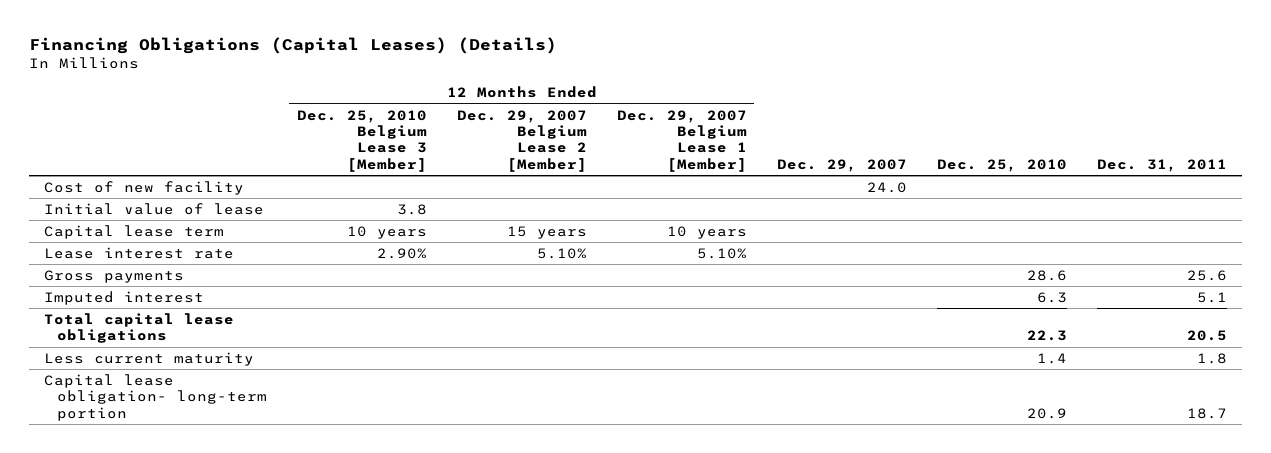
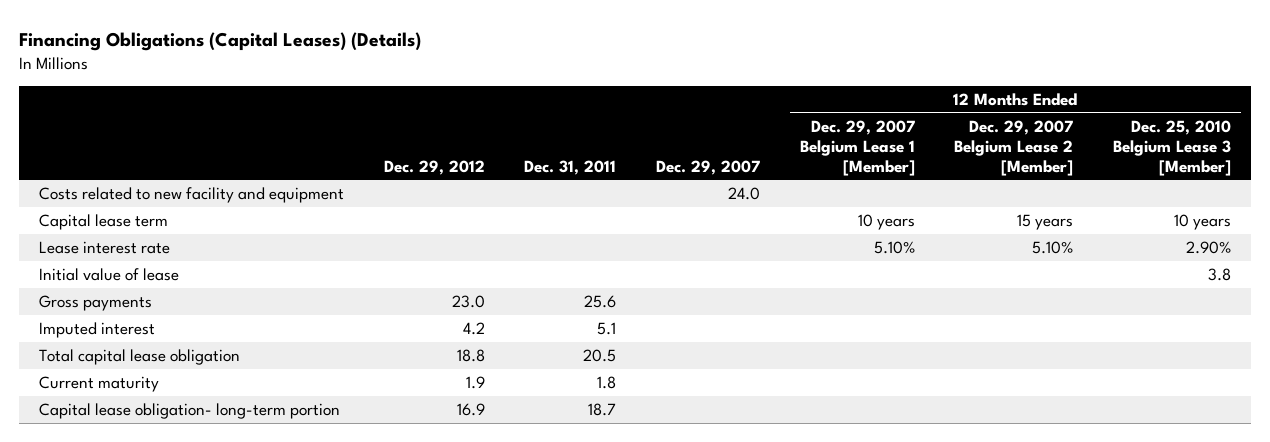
[936,158,1067,172] Dec. 25, 2010 -> none
none -> [383,159,485,175] Dec. 29, 2012
[43,180,244,195] Cost of new facility -> [39,187,345,204] Costs related to new facility and equipment
[43,202,264,215] Initial value of lease -> [39,268,180,282] Initial value of lease
[43,312,234,344] Total capital lease obligations -> [39,349,241,366] Total capital lease obligation
[43,351,254,366] Less current maturity -> [39,376,160,393] Current maturity

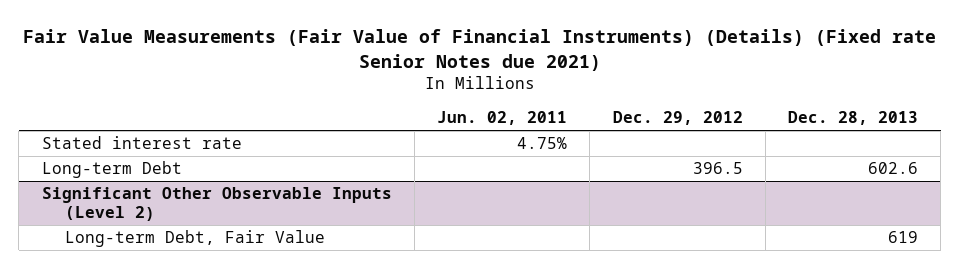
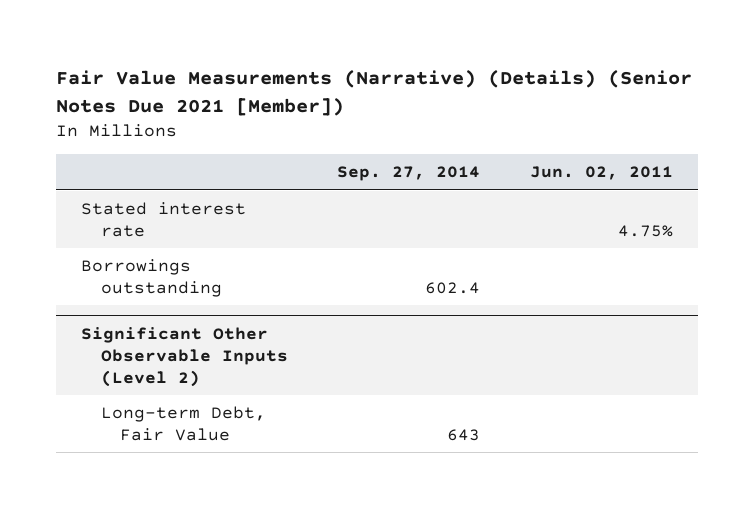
[22,29,936,71] Fair Value Measurements (Fair Value of Financial Instruments) (Details) (Fixed rate Senior Notes due 2021) -> [56,70,693,117] Fair Value Measurements (Narrative) (Details) (Senior Notes Due 2021 [Member])
[612,111,743,126] Dec. 29, 2012 -> none
[788,111,919,126] Dec. 28, 2013 -> none
none -> [337,166,481,182] Sep. 27, 2014
[41,161,182,179] Long-term Debt -> [81,259,222,297] Borrowings outstanding

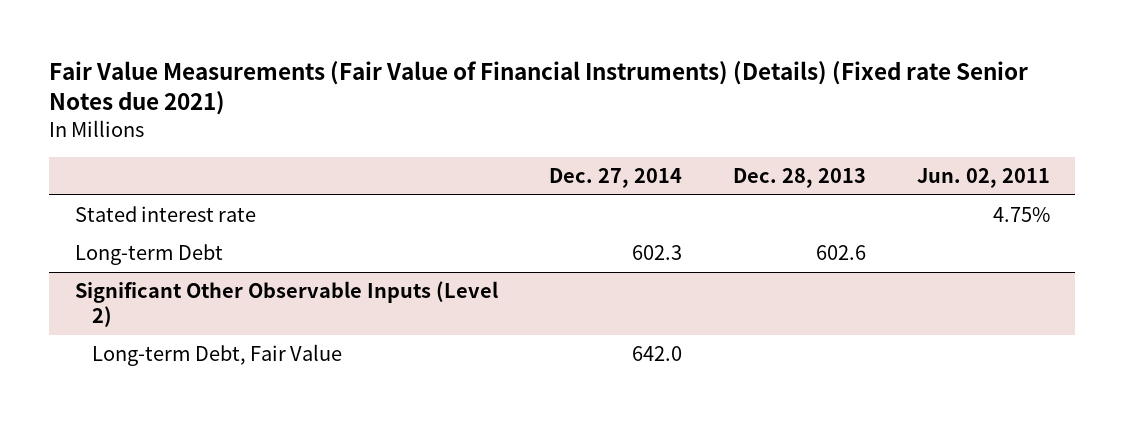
[56,70,693,117] Fair Value Measurements (Narrative) (Details) (Senior Notes Due 2021 [Member]) -> [49,60,1029,116] Fair Value Measurements (Fair Value of Financial Instruments) (Details) (Fixed rate Senior Notes due 2021)
[337,166,481,182] Sep. 27, 2014 -> none
none -> [548,168,682,189] Dec. 27, 2014
none -> [732,168,866,189] Dec. 28, 2013
[81,259,222,297] Borrowings outstanding -> [74,244,223,266] Long-term Debt

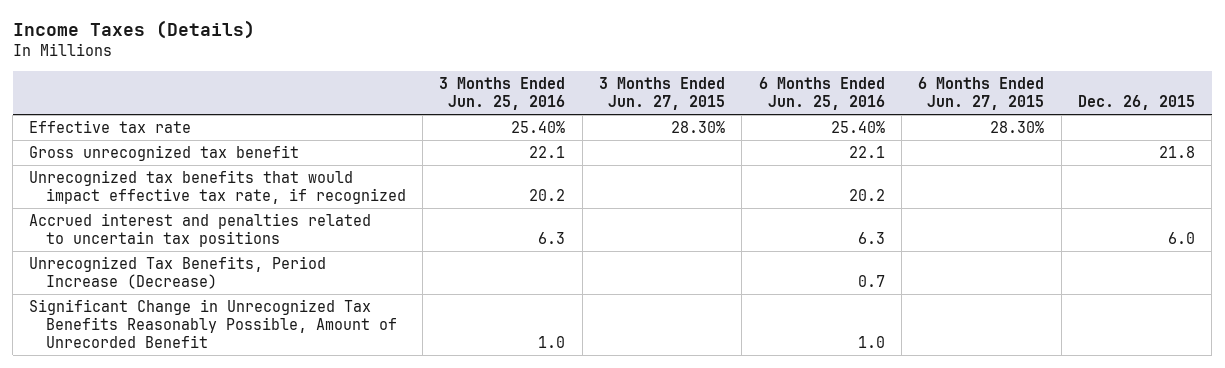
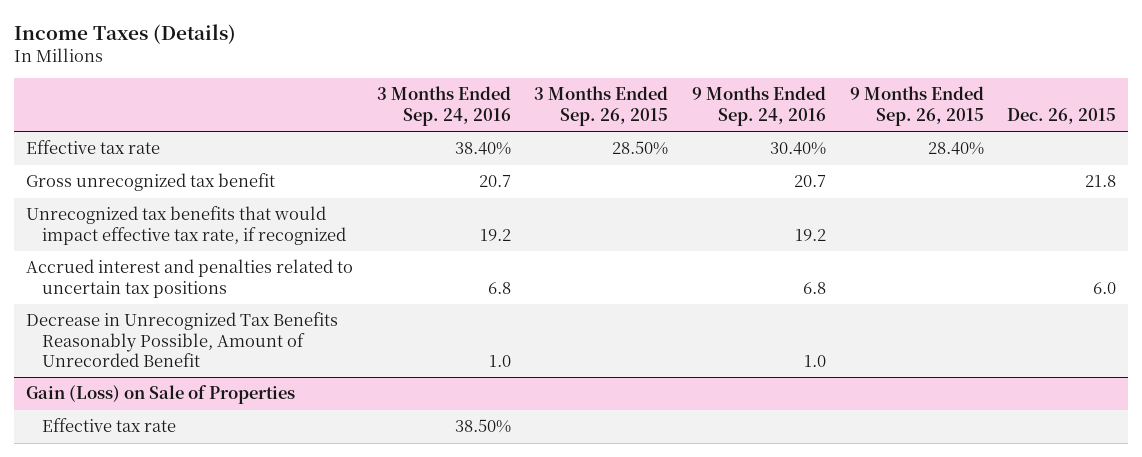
[439,77,566,111] 3 Months Ended Jun. 25, 2016 -> none
[599,77,726,111] 3 Months Ended Jun. 27, 2015 -> none
[758,77,885,111] 6 Months Ended Jun. 25, 2016 -> none
[918,77,1045,111] 6 Months Ended Jun. 27, 2015 -> none
none -> [376,86,511,126] 3 Months Ended Sep. 24, 2016
none -> [534,86,669,126] 3 Months Ended Sep. 26, 2015
none -> [691,86,826,126] 9 Months Ended Sep. 24, 2016
none -> [849,86,984,126] 9 Months Ended Sep. 26, 2015
[29,255,327,289] Unrecognized Tax Benefits, Period Increase (Decrease) -> none
[29,298,397,348] Significant Change in Unrecognized Tax Benefits Reasonably Possible, Amount of Unrecorded Benefit -> [26,312,339,367] Decrease in Unrecognized Tax Benefits Reasonably Possible, Amount of Unrecorded Benefit
none -> [26,385,296,405] Gain (Loss) on Sale of Properties
none -> [41,418,176,433] Effective tax rate

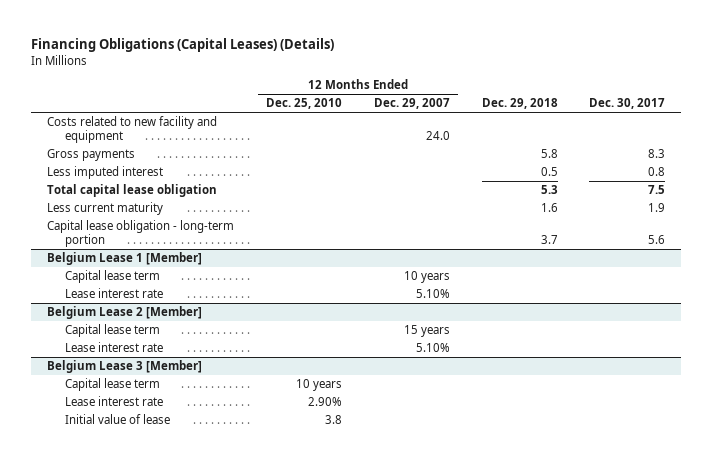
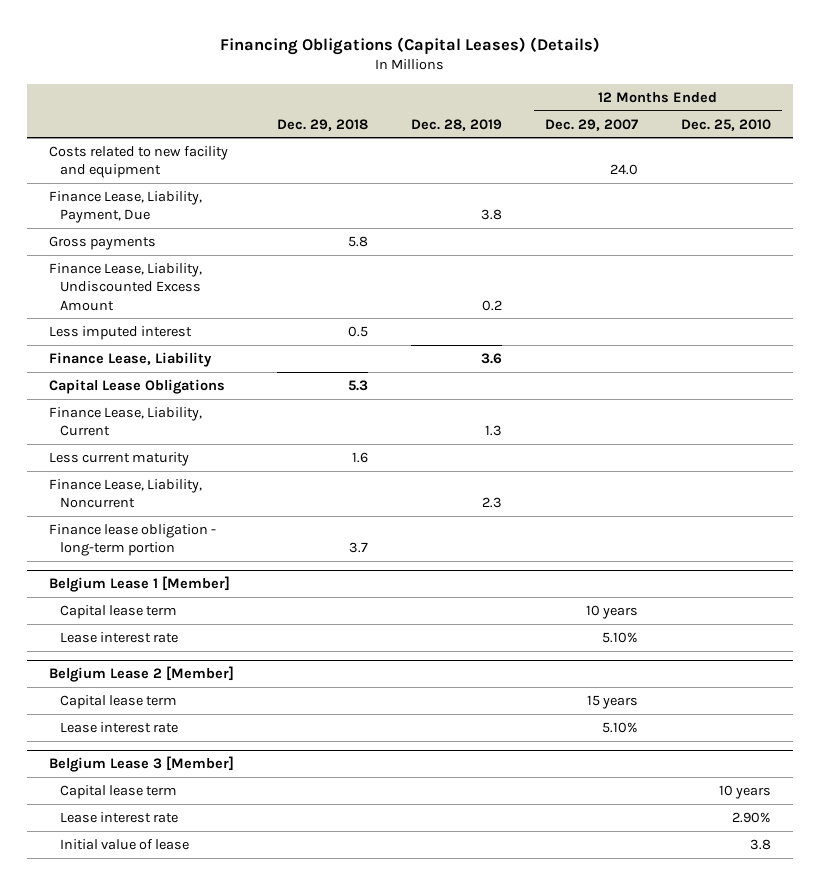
[589,98,666,110] Dec. 30, 2017 -> none
none -> [411,118,503,131] Dec. 28, 2019
none -> [48,190,202,224] Finance Lease, Liability, Payment, Due
none -> [48,262,202,311] Finance Lease, Liability, Undiscounted Excess Amount
none -> [48,351,212,367] Finance Lease, Liability
[47,184,218,198] Total capital lease obligation -> [48,378,225,394] Capital Lease Obligations
none -> [48,406,202,437] Finance Lease, Liability, Current
none -> [48,478,202,509] Finance Lease, Liability, Noncurrent
[47,220,235,248] Capital lease obligation - long-term portion -> [48,523,216,557] Finance lease obligation - long-term portion

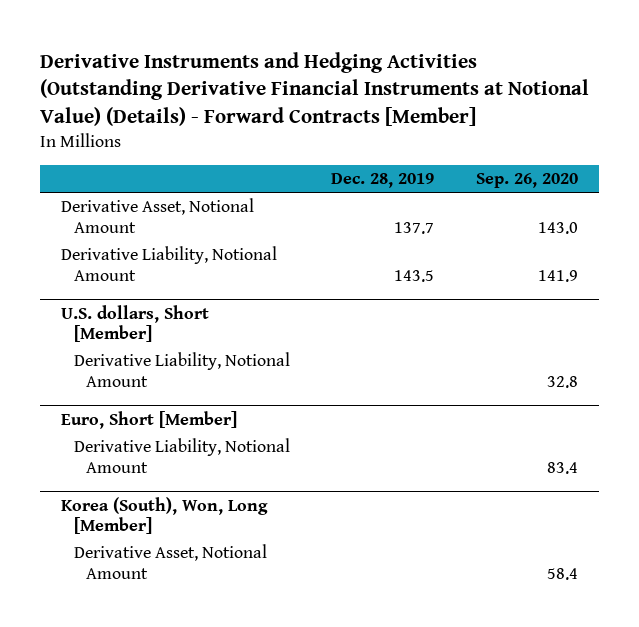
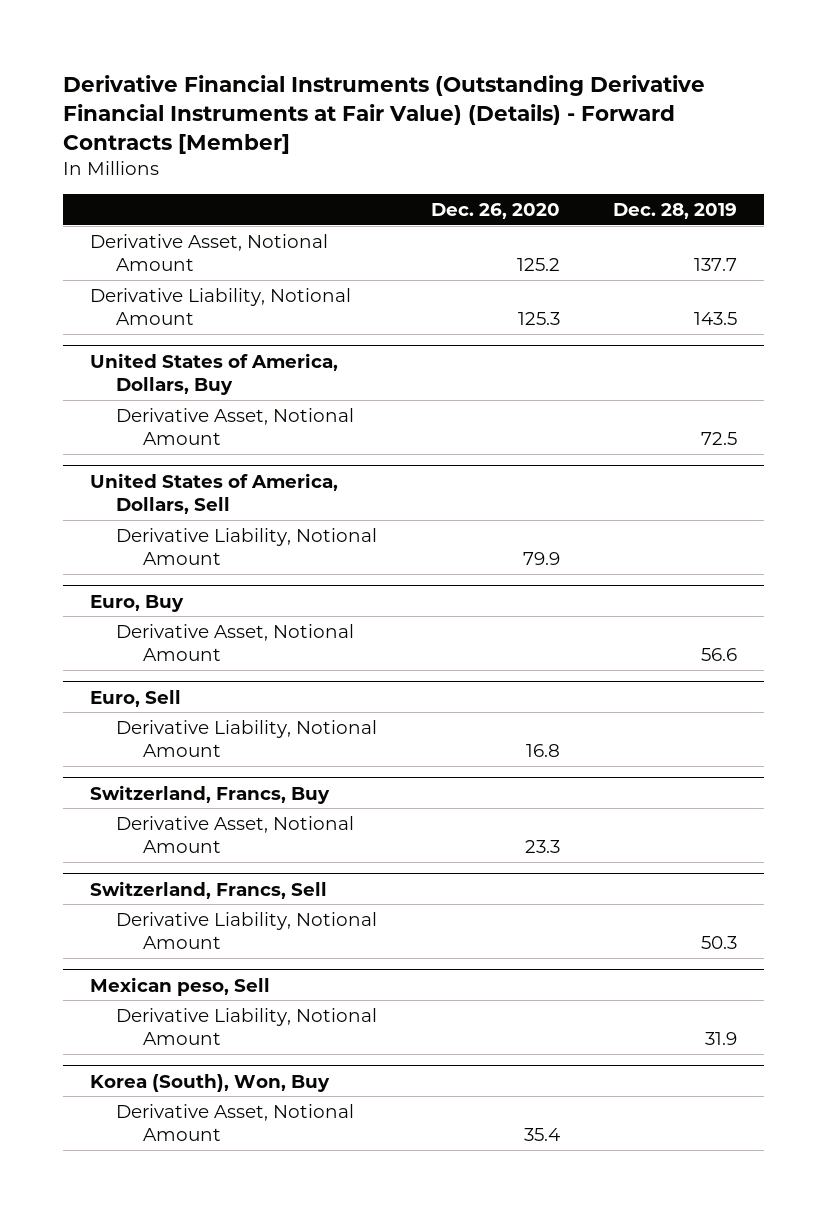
[39,51,589,126] Derivative Instruments and Hedging Activities (Outstanding Derivative Financial Instruments at Notional Value) (Details) - Forward Contracts [Member] -> [63,75,706,155] Derivative Financial Instruments (Outstanding Derivative Financial Instruments at Fair Value) (Details) - Forward Contracts [Member]
[476,173,579,189] Sep. 26, 2020 -> none
none -> [430,202,560,219] Dec. 26, 2020
[60,304,209,343] U.S. dollars, Short [Member] -> none
[73,352,290,387] Derivative Liability, Notional Amount -> none
[60,410,237,429] Euro, Short [Member] -> none
[73,438,290,473] Derivative Liability, Notional Amount -> none
none -> [89,352,338,395] United States of America, Dollars, Buy
none -> [116,407,355,446] Derivative Asset, Notional Amount
none -> [89,472,338,514] United States of America, Dollars, Sell
none -> [116,527,378,566] Derivative Liability, Notional Amount
none -> [89,594,184,612] Euro, Buy
none -> [116,623,355,662] Derivative Asset, Notional Amount
none -> [89,689,181,707] Euro, Sell
none -> [116,719,378,758] Derivative Liability, Notional Amount
none -> [89,784,330,804] Switzerland, Francs, Buy
none -> [116,815,355,854] Derivative Asset, Notional Amount
none -> [89,880,327,899] Switzerland, Francs, Sell
none -> [116,911,378,950] Derivative Liability, Notional Amount
none -> [89,976,270,996] Mexican peso, Sell
none -> [116,1007,378,1046] Derivative Liability, Notional Amount
[60,496,268,535] Korea (South), Won, Long [Member] -> [89,1073,330,1092] Korea (South), Won, Buy

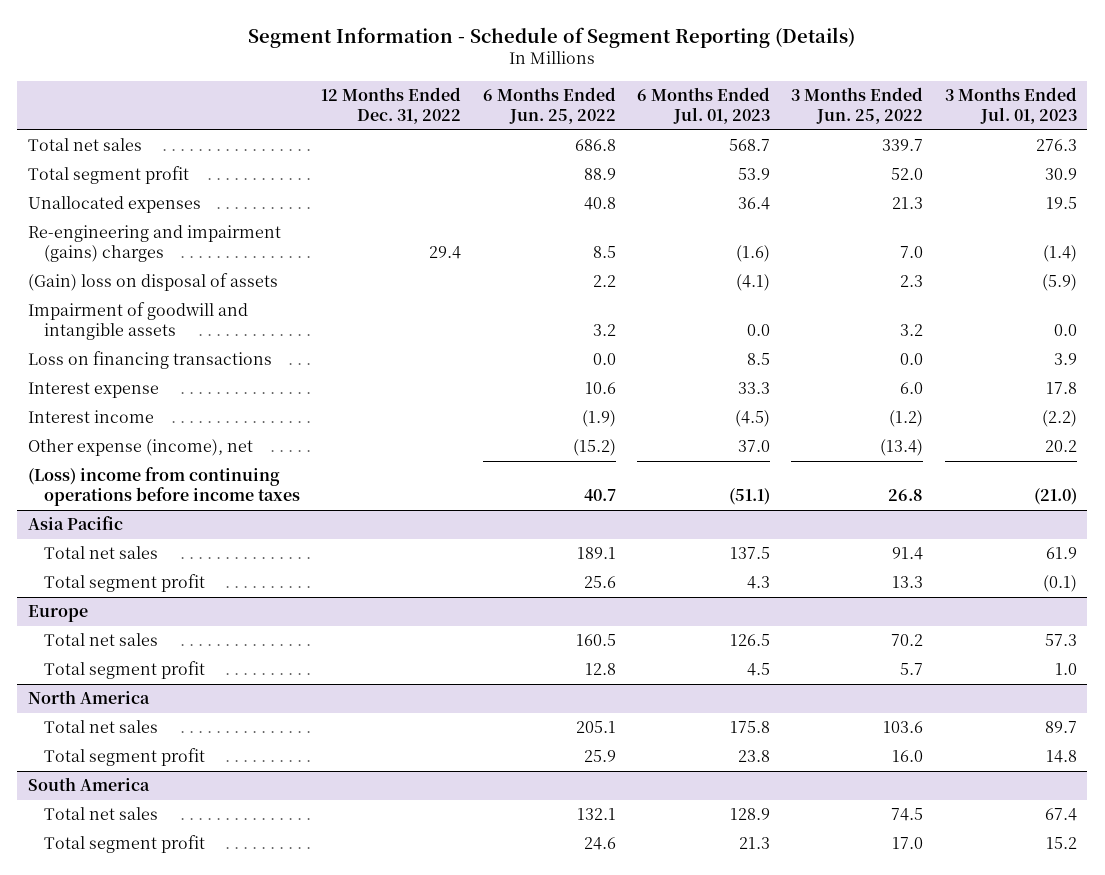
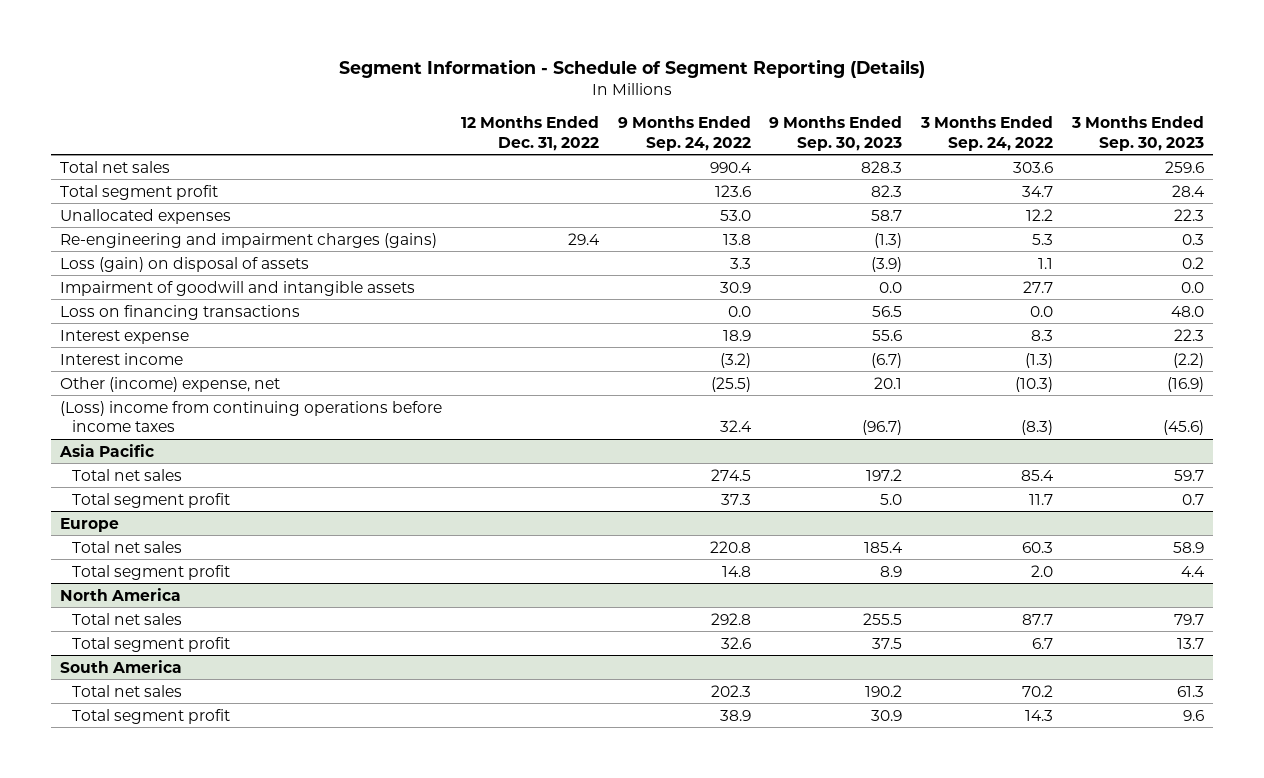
[482,87,616,124] 6 Months Ended Jun. 25, 2022 -> none
[636,87,770,124] 6 Months Ended Jul. 01, 2023 -> none
[791,87,924,124] 3 Months Ended Jun. 25, 2022 -> none
[944,87,1077,124] 3 Months Ended Jul. 01, 2023 -> none
none -> [617,116,751,151] 9 Months Ended Sep. 24, 2022
none -> [769,116,903,151] 9 Months Ended Sep. 30, 2023
none -> [920,116,1054,151] 3 Months Ended Sep. 24, 2022
none -> [1070,116,1204,151] 3 Months Ended Sep. 30, 2023
[28,225,282,263] Re-engineering and impairment (gains) charges -> [59,232,437,248] Re-engineering and impairment charges (gains)
[28,273,279,292] (Gain) loss on disposal of assets -> [59,256,309,272] Loss (gain) on disposal of assets
[28,439,254,457] Other expense (income), net -> [59,376,280,392] Other (income) expense, net

